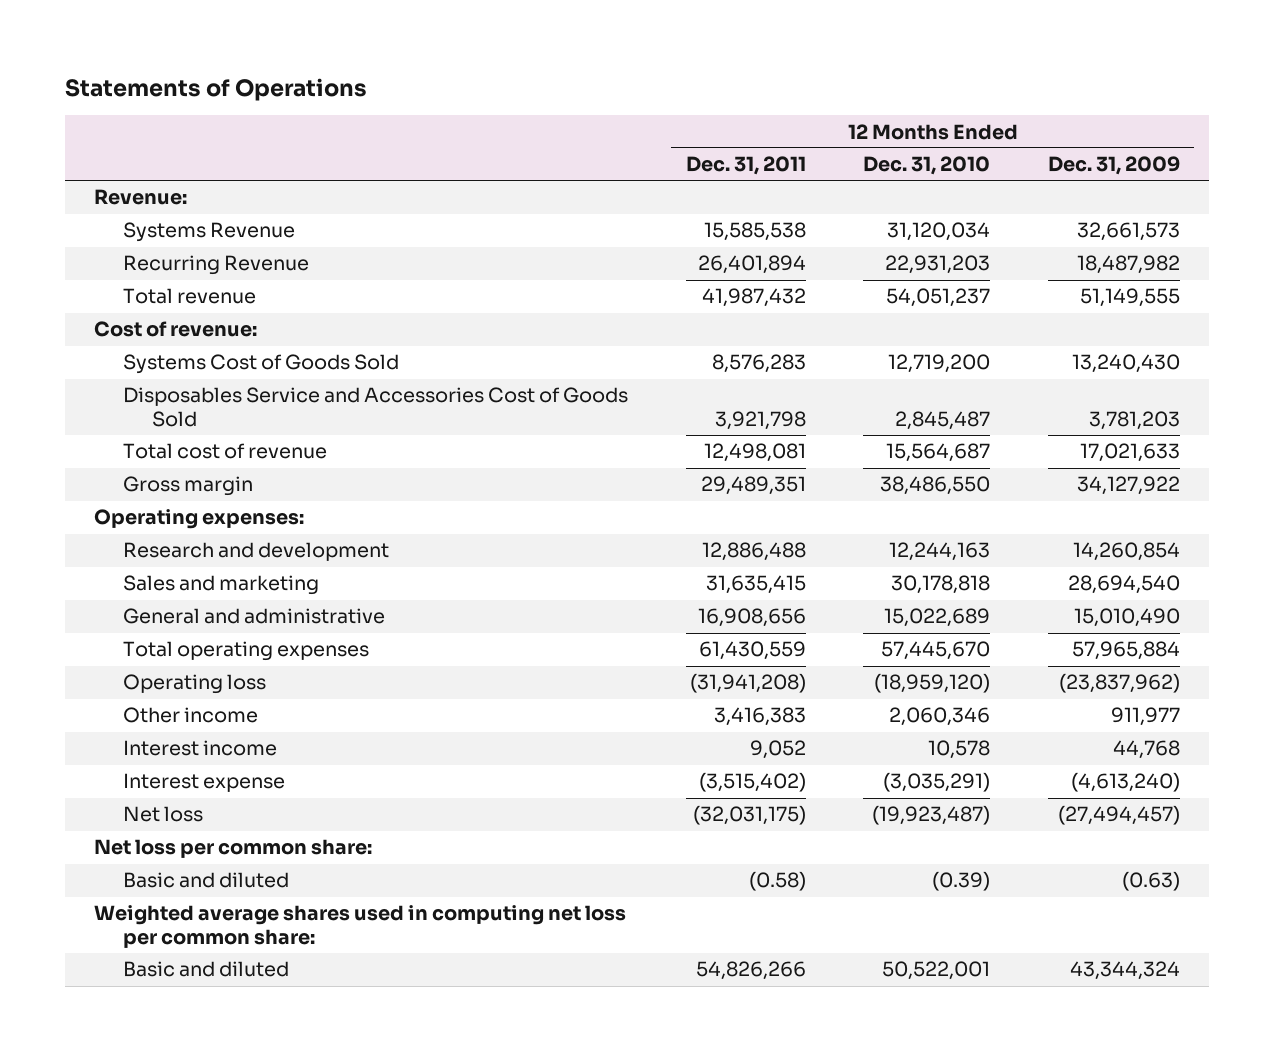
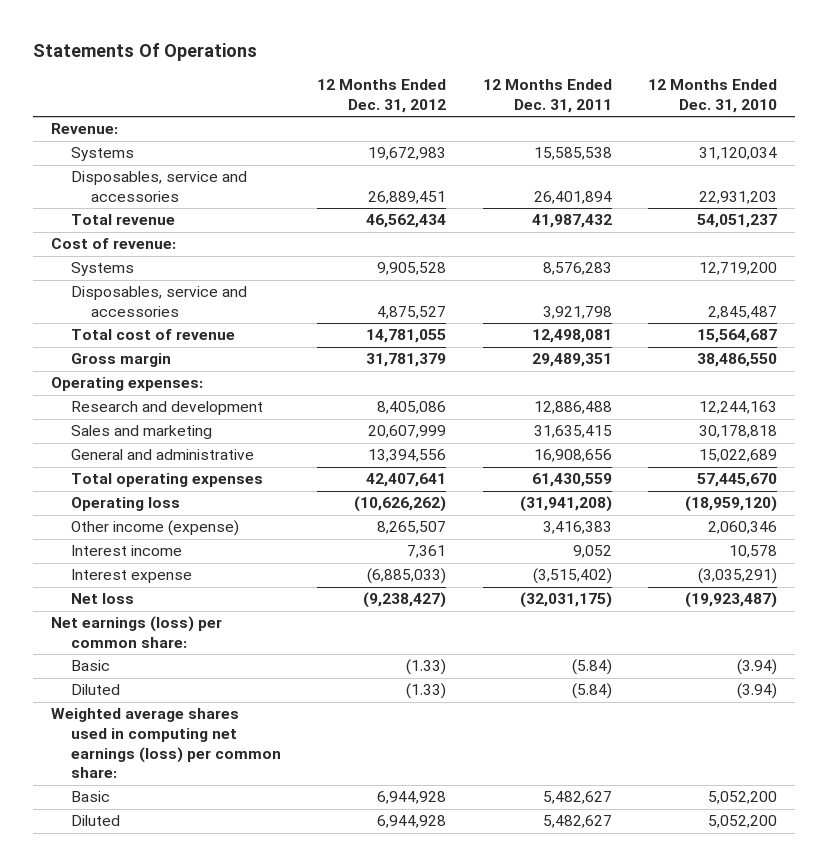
[65,77,368,101] Statements of Operations -> [32,43,257,62] Statements Of Operations
[1047,156,1180,176] Dec. 31, 2009 -> none
none -> [317,79,447,114] 12 Months Ended Dec. 31, 2012
[122,222,295,243] Systems Revenue -> [70,147,134,162] Systems
[122,255,309,276] Recurring Revenue -> [70,171,247,203] Disposables, service and accessories
[122,354,399,375] Systems Cost of Goods Sold -> [70,262,134,277] Systems
[122,387,628,427] Disposables Service and Accessories Cost of Goods Sold -> [70,286,247,318] Disposables, service and accessories
[122,707,258,724] Other income -> [70,520,239,537] Other income (expense)
[122,872,289,889] Basic and diluted -> none
[122,961,289,978] Basic and diluted -> none
[94,839,373,859] Net loss per common share: -> [50,616,222,649] Net earnings (loss) per common share:
none -> [70,660,110,672] Basic
none -> [70,684,120,696] Diluted
[94,905,627,948] Weighted average shares used in computing net loss per common share: -> [50,708,281,779] Weighted average shares used in computing net earnings (loss) per common share:
none -> [70,791,110,803] Basic
none -> [70,815,120,827] Diluted

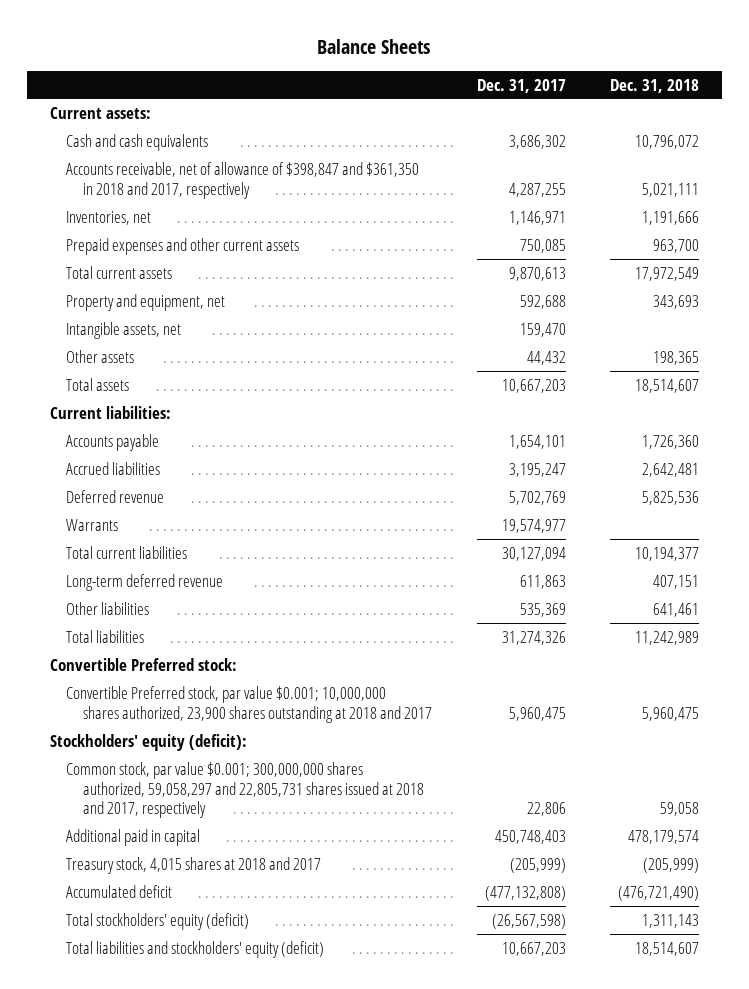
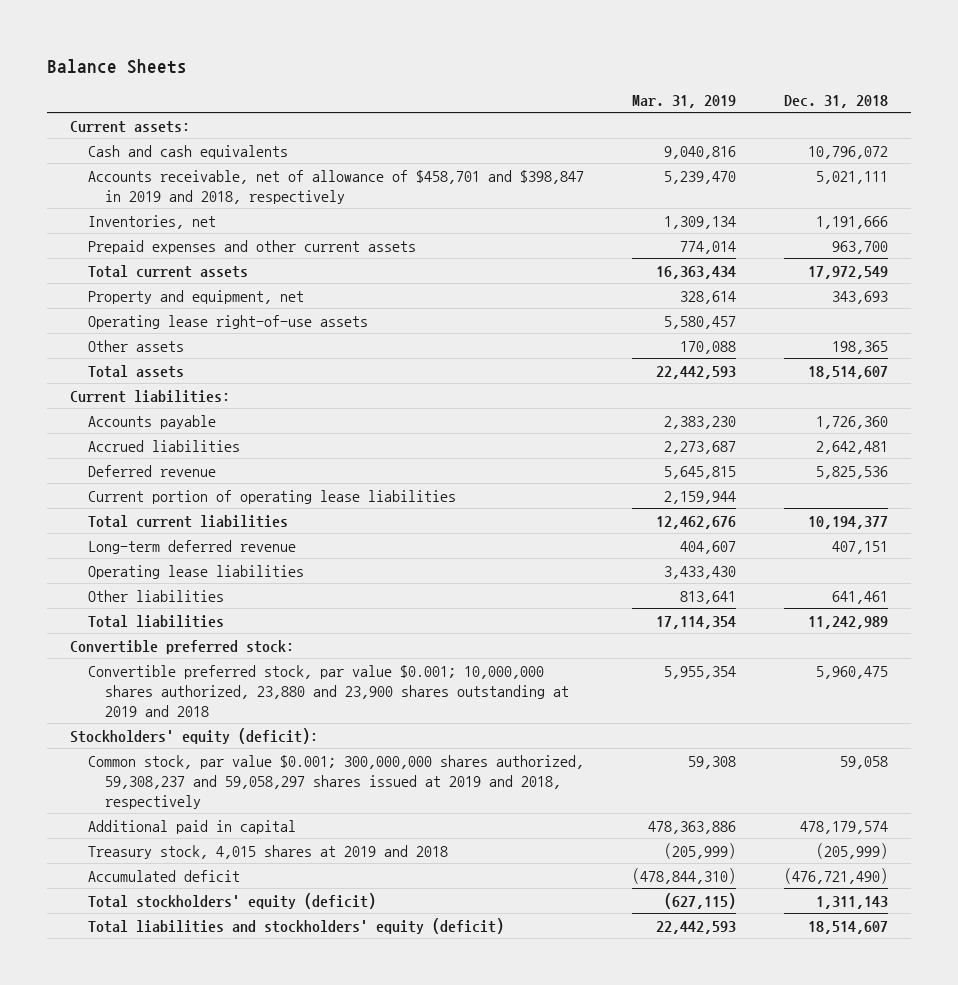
[476,78,566,93] Dec. 31, 2017 -> none
none -> [631,95,736,109] Mar. 31, 2019
[66,161,420,199] Accounts receivable, net of allowance of $398,847 and $361,350 in 2018 and 2017, respectively -> [87,169,584,204] Accounts receivable, net of allowance of $458,701 and $398,847 in 2019 and 2018, respectively
[66,321,182,339] Intangible assets, net -> none
none -> [87,314,368,329] Operating lease right-of-use assets
[66,518,119,531] Warrants -> none
none -> [87,489,456,504] Current portion of operating lease liabilities
none -> [87,564,304,579] Operating lease liabilities
[49,657,237,671] Convertible Preferred stock: -> [70,639,295,654] Convertible preferred stock:
[66,685,432,723] Convertible Preferred stock, par value $0.001; 10,000,000 shares authorized, 23,900 shares outstanding at 2018 and 2017 -> [87,664,570,717] Convertible preferred stock, par value $0.001; 10,000,000 shares authorized, 23,880 and 23,900 shares outstanding at 2019 and 2018
[66,761,424,819] Common stock, par value $0.001; 300,000,000 shares authorized, 59,058,297 and 22,805,731 shares issued at 2018 and 2017, respectively -> [87,754,584,809] Common stock, par value $0.001; 300,000,000 shares authorized, 59,308,237 and 59,058,297 shares issued at 2019 and 2018, respectively
[66,856,322,874] Treasury stock, 4,015 shares at 2018 and 2017 -> [87,844,448,859] Treasury stock, 4,015 shares at 2019 and 2018

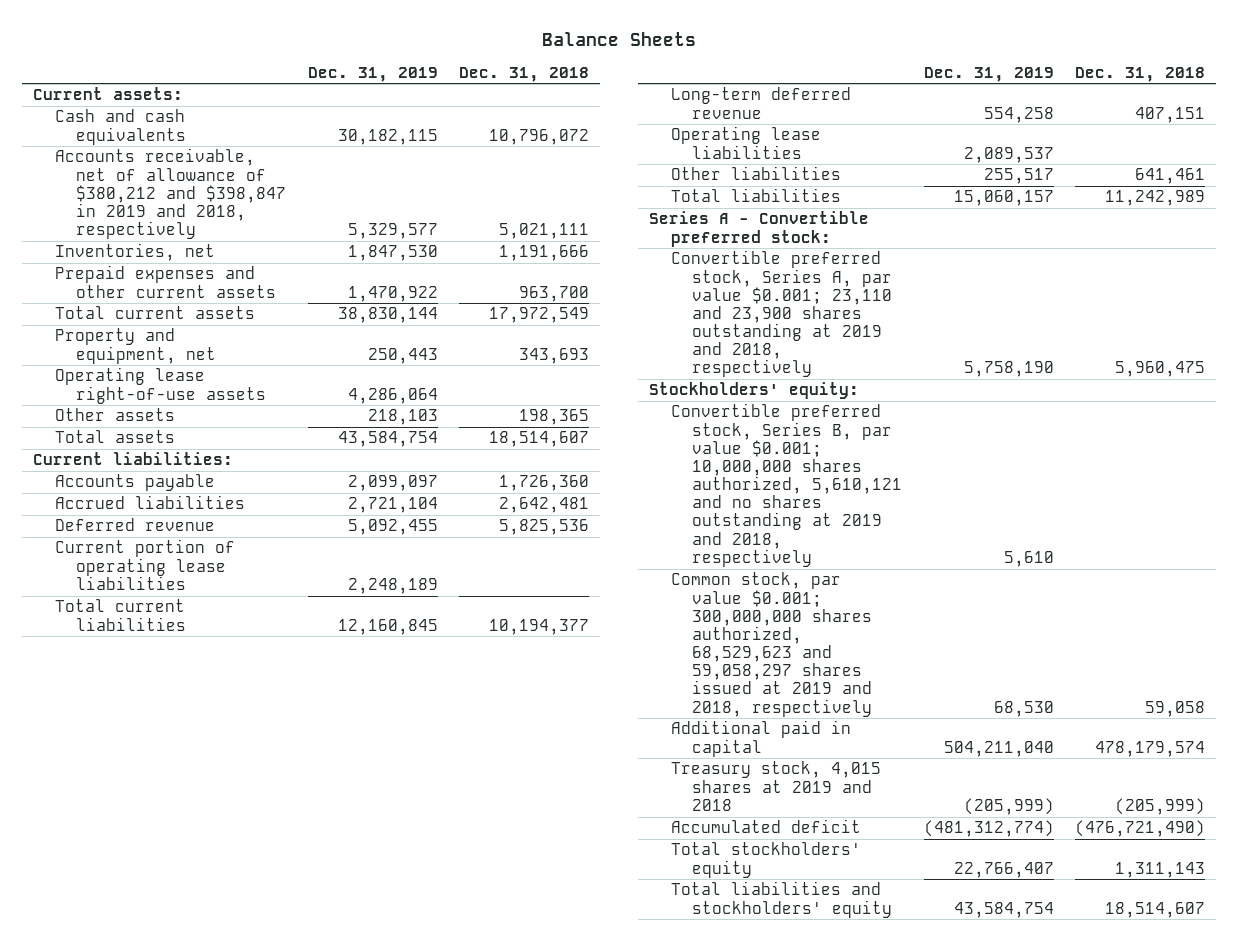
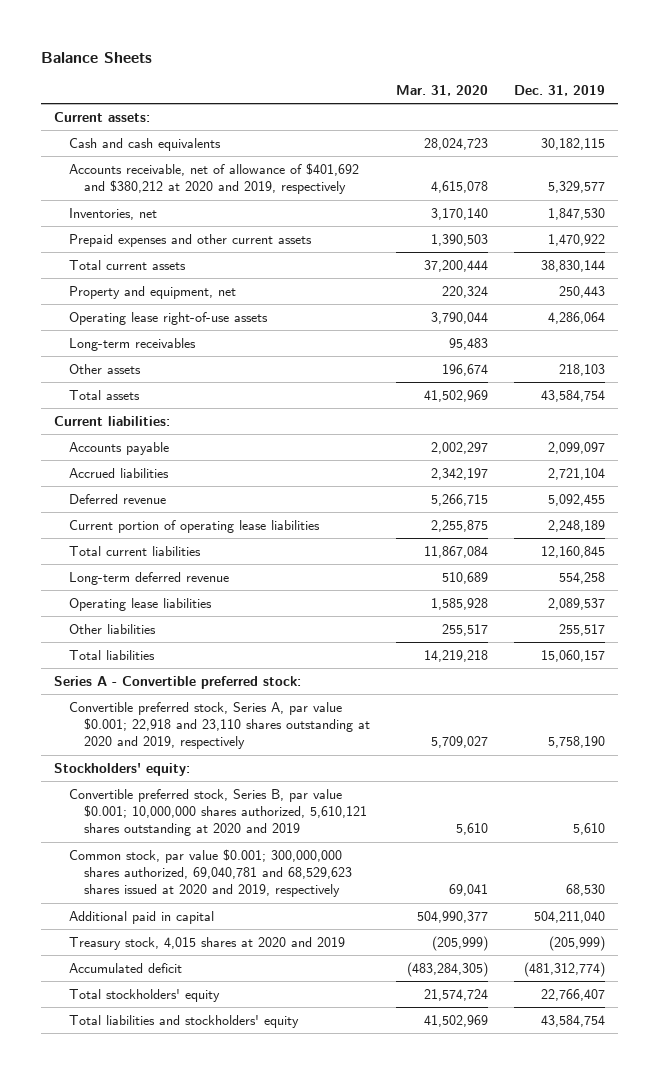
[459,66,590,82] Dec. 31, 2018 -> none
none -> [396,84,489,96] Mar. 31, 2020
[54,148,287,240] Accounts receivable, net of allowance of $380,212 and $398,847 in 2019 and 2018, respectively -> [69,163,360,195] Accounts receivable, net of allowance of $401,692 and $380,212 at 2020 and 2019, respectively
none -> [69,338,197,352] Long-term receivables
[670,250,893,378] Convertible preferred stock, Series A, par value $0.001; 23,110 and 23,900 shares outstanding at 2019 and 2018, respectively -> [69,702,371,750] Convertible preferred stock, Series A, par value $0.001; 22,918 and 23,110 shares outstanding at 2020 and 2019, respectively
[670,403,903,567] Convertible preferred stock, Series B, par value $0.001; 10,000,000 shares authorized, 5,610,121 and no shares outstanding at 2019 and 2018, respectively -> [69,789,368,837] Convertible preferred stock, Series B, par value $0.001; 10,000,000 shares authorized, 5,610,121 shares outstanding at 2020 and 2019
[670,572,873,717] Common stock, par value $0.001; 300,000,000 shares authorized, 68,529,623 and 59,058,297 shares issued at 2019 and 2018, respectively -> [69,849,353,898] Common stock, par value $0.001; 300,000,000 shares authorized, 69,040,781 and 68,529,623 shares issued at 2020 and 2019, respectively
[670,761,881,811] Treasury stock, 4,015 shares at 2019 and 2018 -> [69,937,346,951] Treasury stock, 4,015 shares at 2020 and 2019

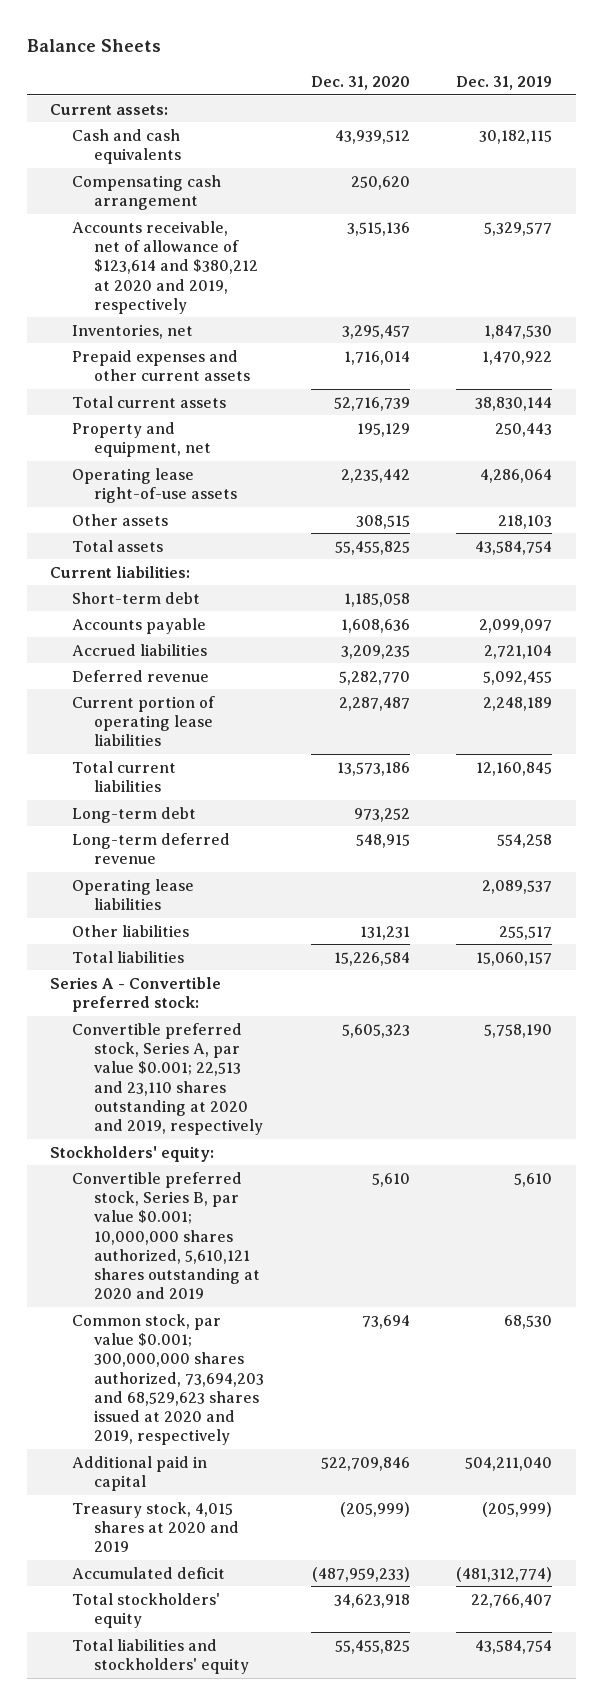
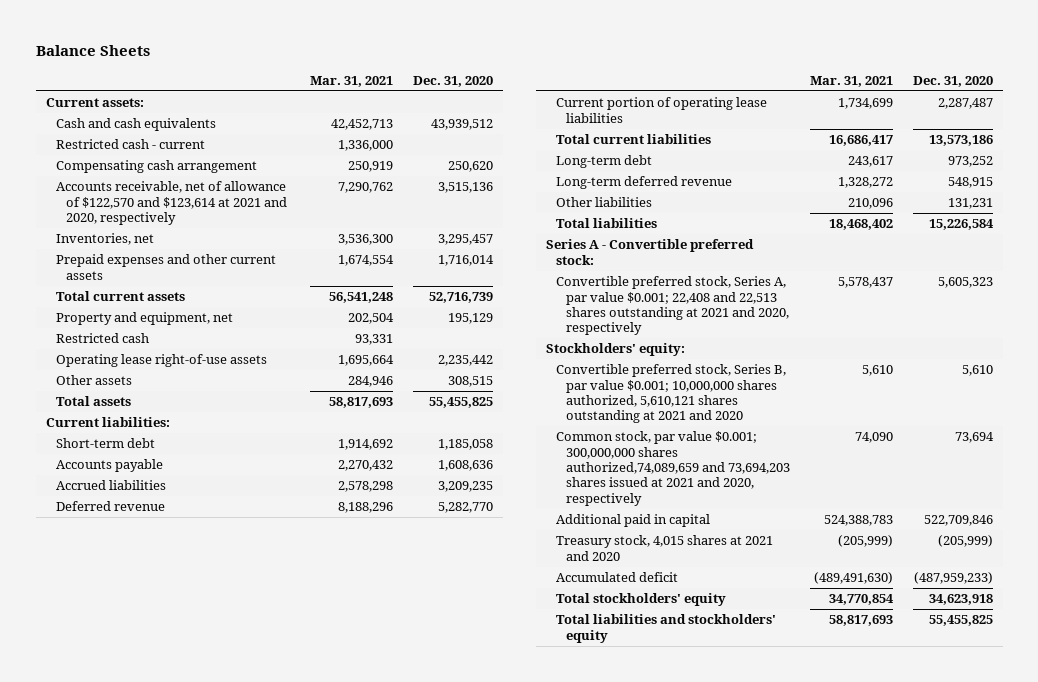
[456,76,553,91] Dec. 31, 2019 -> none
none -> [309,75,393,87] Mar. 31, 2021
none -> [55,139,205,150] Restricted cash - current
[72,220,259,314] Accounts receivable, net of allowance of $123,614 and $380,212 at 2020 and 2019, respectively -> [55,181,288,226] Accounts receivable, net of allowance of $122,570 and $123,614 at 2021 and 2020, respectively
none -> [55,333,149,344] Restricted cash
[72,878,195,911] Operating lease liabilities -> none
[72,1022,264,1136] Convertible preferred stock, Series A, par value $0.001; 22,513 and 23,110 shares outstanding at 2020 and 2019, respectively -> [555,276,790,336] Convertible preferred stock, Series A, par value $0.001; 22,408 and 22,513 shares outstanding at 2021 and 2020, respectively
[72,1171,261,1300] Convertible preferred stock, Series B, par value $0.001; 10,000,000 shares authorized, 5,610,121 shares outstanding at 2020 and 2019 -> [555,364,786,424] Convertible preferred stock, Series B, par value $0.001; 10,000,000 shares authorized, 5,610,121 shares outstanding at 2021 and 2020
[72,1313,265,1446] Common stock, par value $0.001; 300,000,000 shares authorized, 73,694,203 and 68,529,623 shares issued at 2020 and 2019, respectively -> [555,431,791,506] Common stock, par value $0.001; 300,000,000 shares authorized,74,089,659 and 73,694,203 shares issued at 2021 and 2020, respectively
[72,1501,240,1553] Treasury stock, 4,015 shares at 2020 and 2019 -> [555,535,773,561] Treasury stock, 4,015 shares at 2021 and 2020

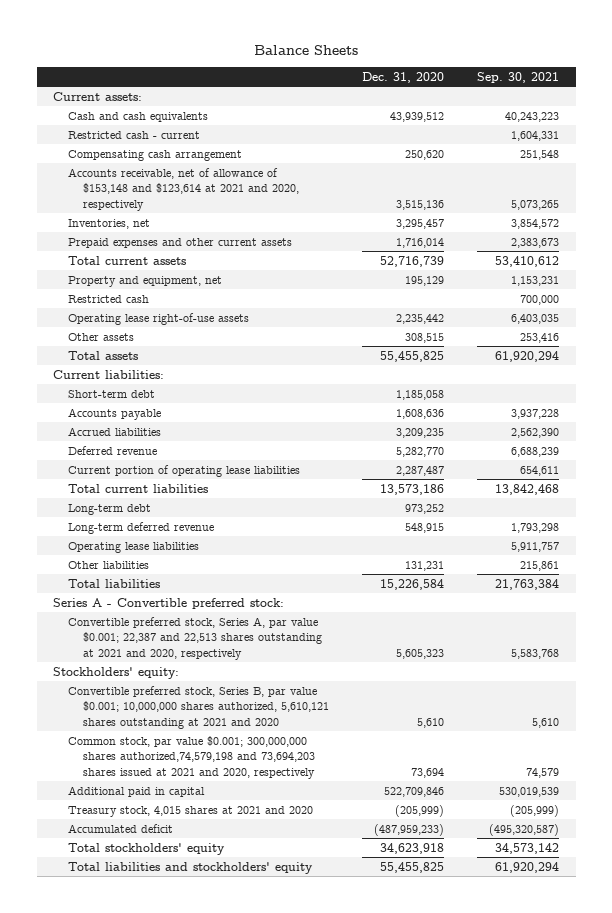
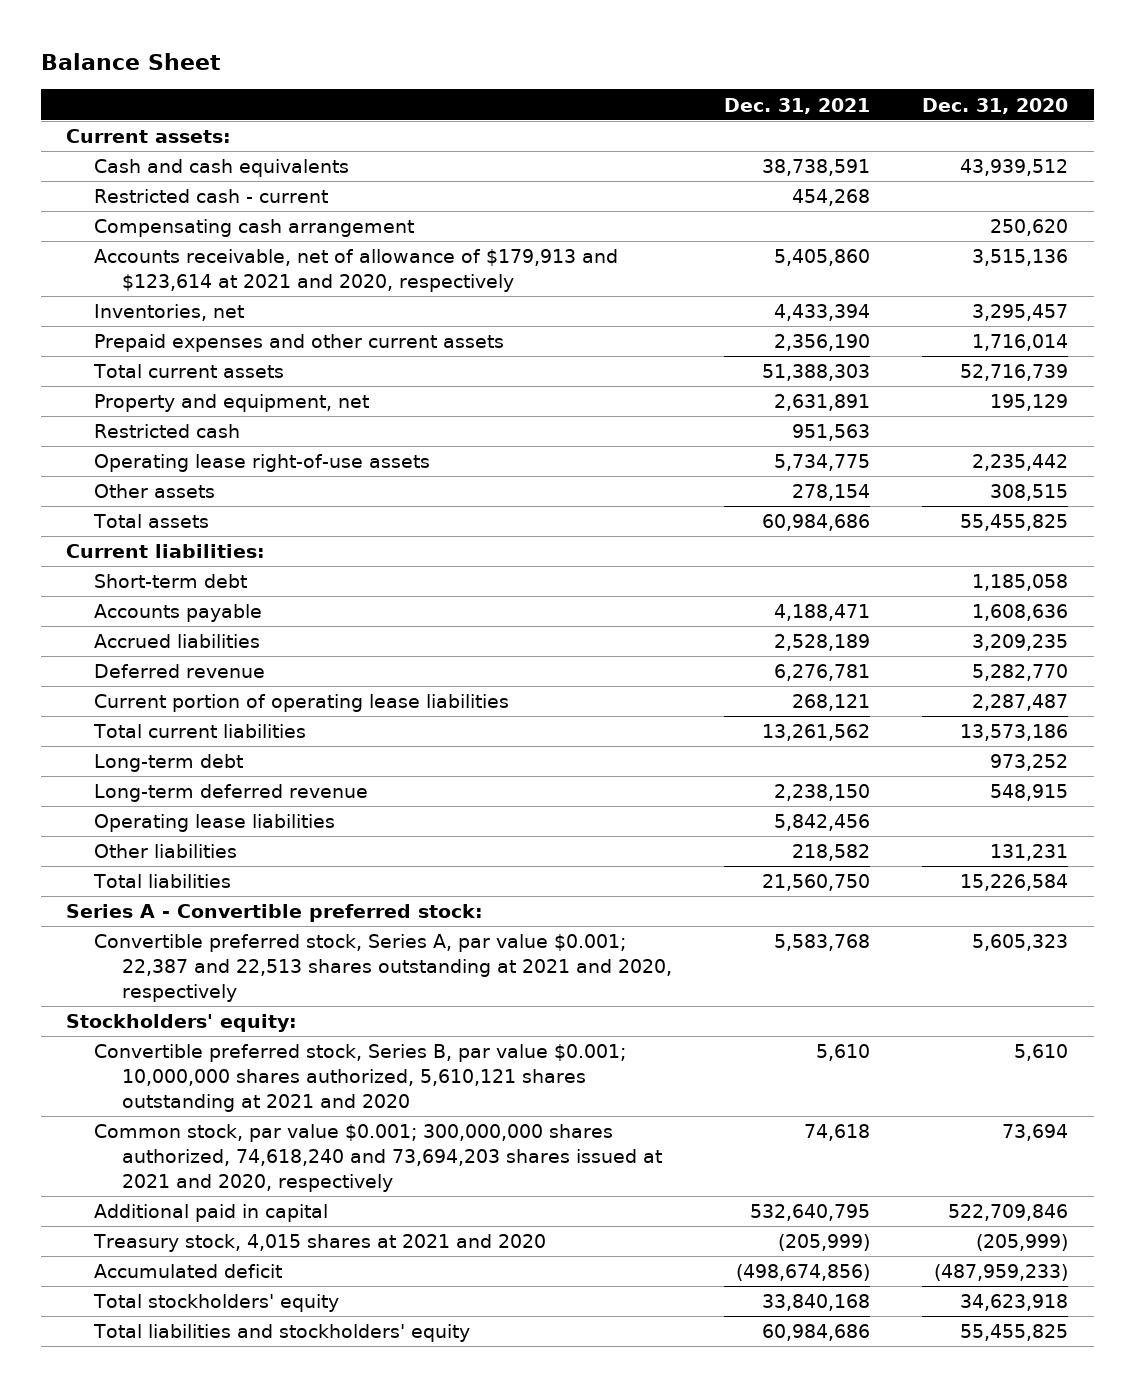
[254,45,359,56] Balance Sheets -> [40,53,221,71] Balance Sheet
[477,71,560,83] Sep. 30, 2021 -> none
none -> [724,97,871,114] Dec. 31, 2021
[68,167,299,211] Accounts receivable, net of allowance of $153,148 and $123,614 at 2021 and 2020, respectively -> [94,249,619,292] Accounts receivable, net of allowance of $179,913 and $123,614 at 2021 and 2020, respectively
[68,735,315,779] Common stock, par value $0.001; 300,000,000 shares authorized,74,579,198 and 73,694,203 shares issued at 2021 and 2020, respectively -> [94,1124,663,1192] Common stock, par value $0.001; 300,000,000 shares authorized, 74,618,240 and 73,694,203 shares issued at 2021 and 2020, respectively

